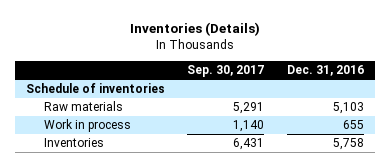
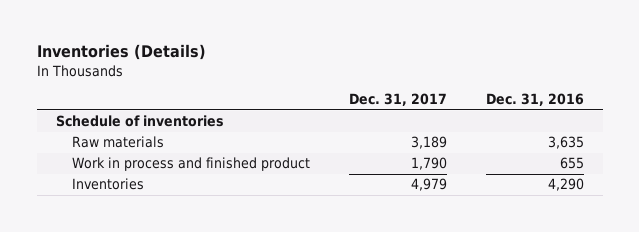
[187,65,265,78] Sep. 30, 2017 -> none
none -> [348,93,447,107] Dec. 31, 2017
[332,102,364,115] 5,103 -> [547,136,584,150] 3,635
[44,119,132,133] Work in process -> [72,157,311,172] Work in process and finished product
[332,138,364,151] 5,758 -> [547,178,584,192] 4,290

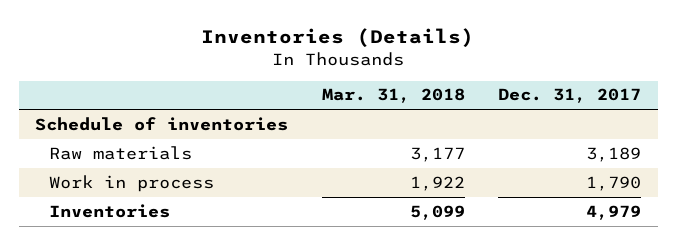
[485,93,584,107] Dec. 31, 2016 -> none
none -> [321,88,465,104] Mar. 31, 2018
[72,157,311,172] Work in process and finished product -> [48,174,214,192] Work in process

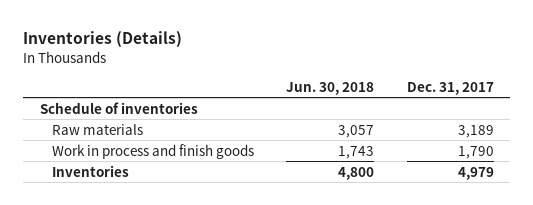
[321,88,465,104] Mar. 31, 2018 -> none
none -> [286,81,375,95] Jun. 30, 2018
[48,174,214,192] Work in process -> [51,143,254,159] Work in process and finish goods

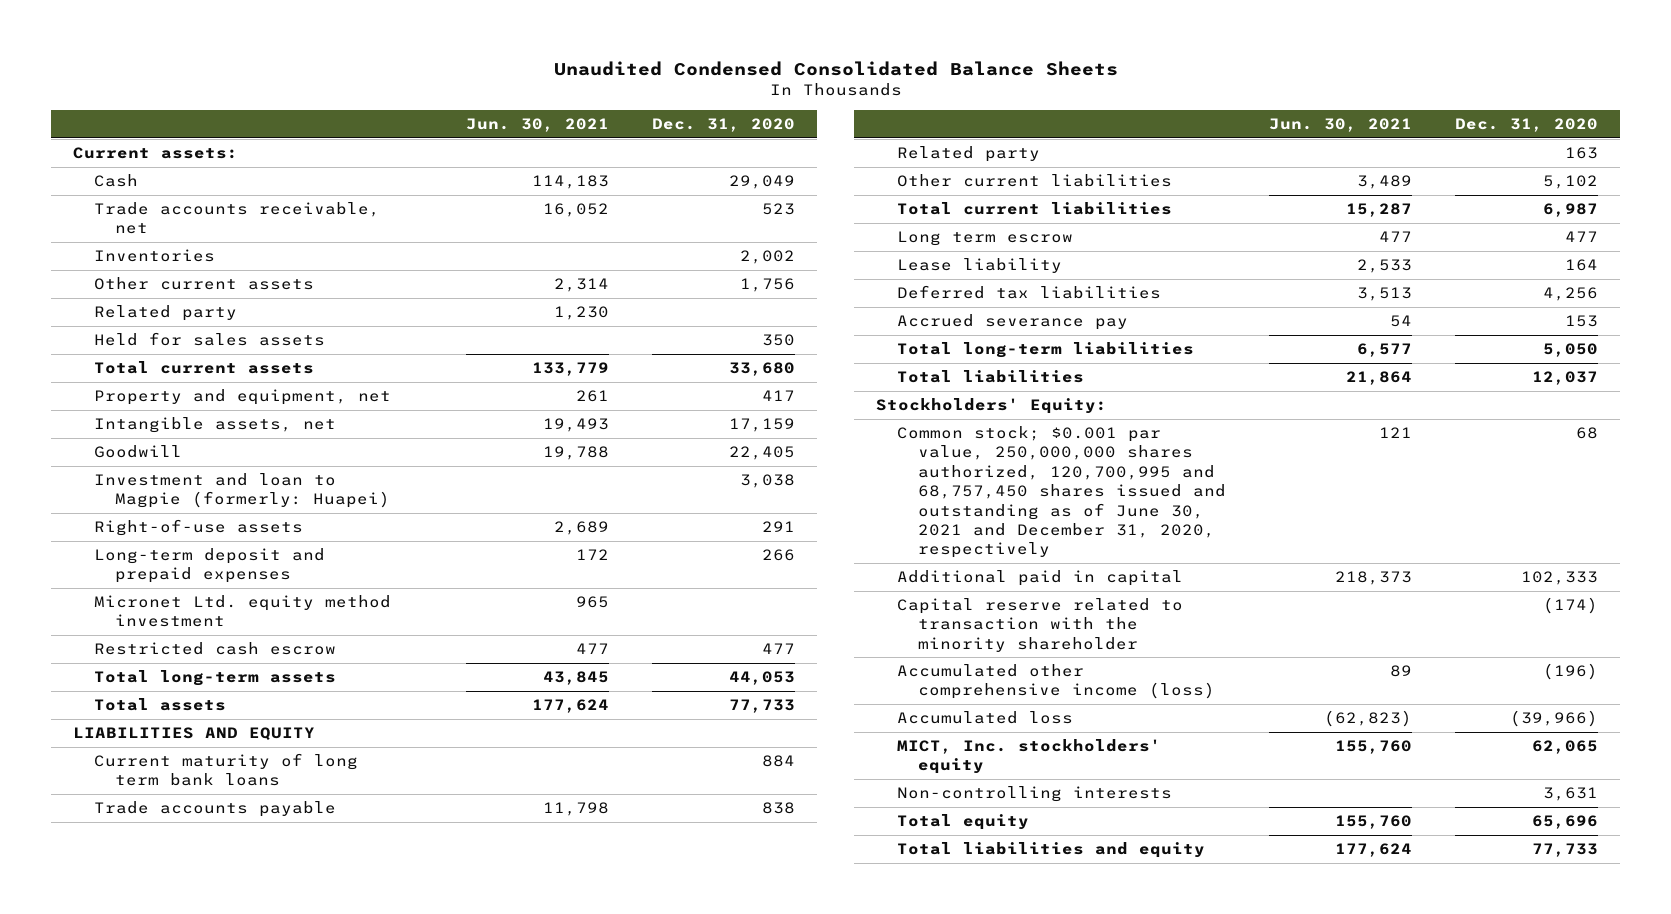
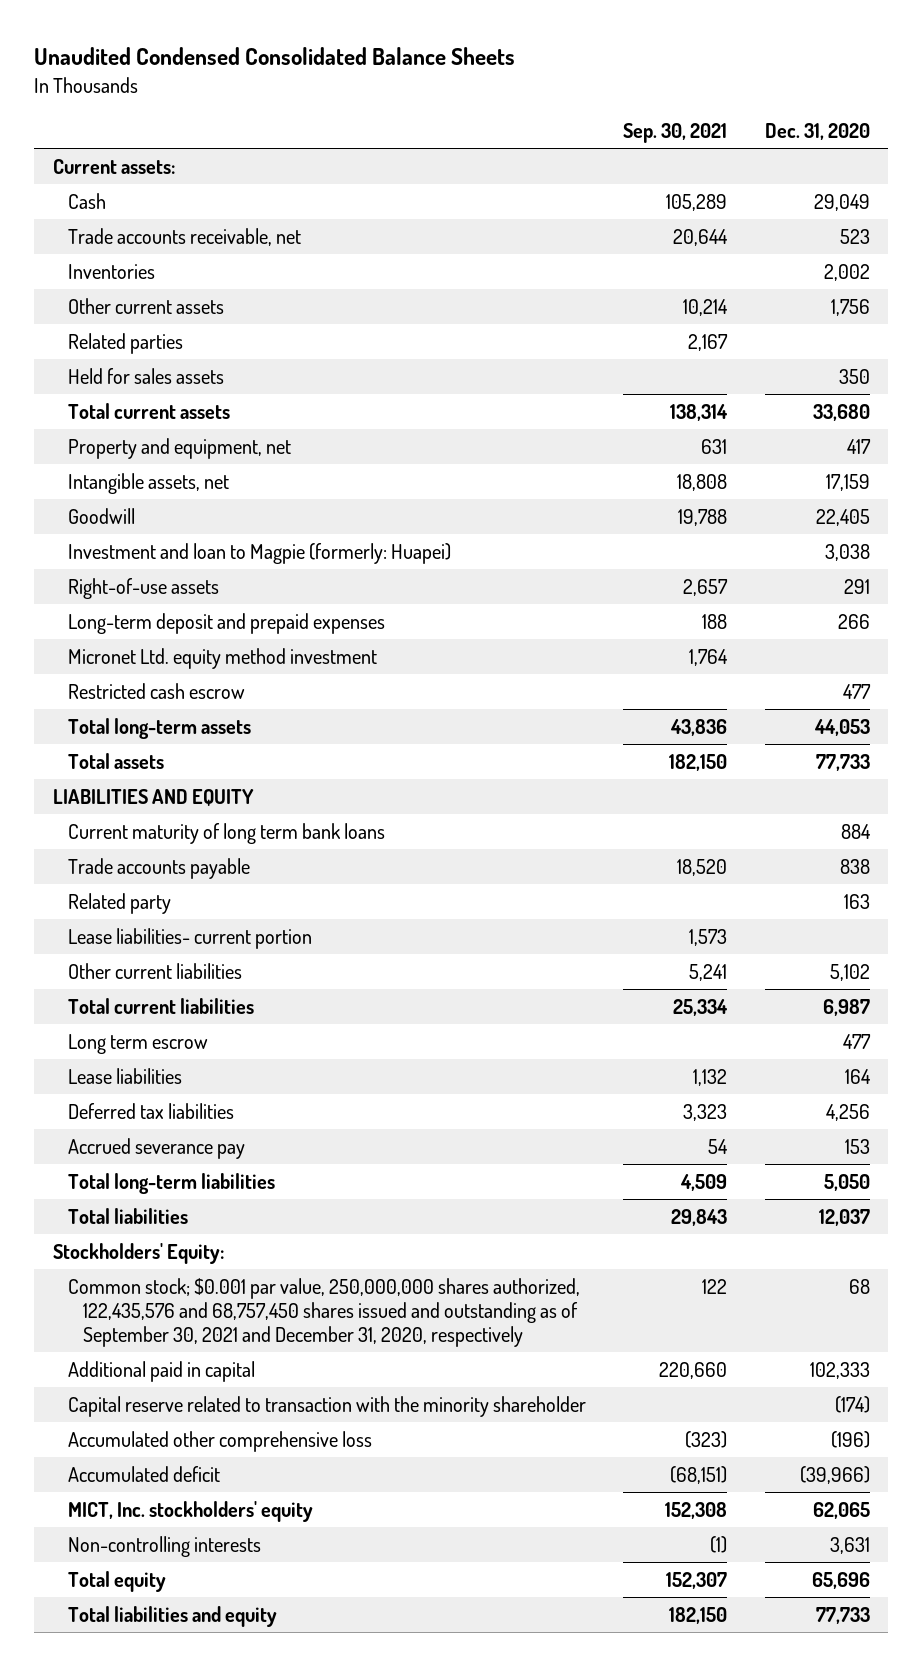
[466,117,610,132] Jun. 30, 2021 -> none
none -> [623,122,728,143] Sep. 30, 2021
[94,305,238,322] Related party -> [67,333,183,355] Related parties
none -> [67,928,312,950] Lease liabilities- current portion
[897,258,1063,274] Lease liability -> [67,1068,182,1085] Lease liabilities
[897,426,1227,559] Common stock; $0.001 par value, 250,000,000 shares authorized, 120,700,995 and 68,757,450 shares issued and outstanding as of June 30, 2021 and December 31, 2020, respectively -> [67,1278,580,1347] Common stock; $0.001 par value, 250,000,000 shares authorized, 122,435,576 and 68,757,450 shares issued and outstanding as of September 30, 2021 and December 31, 2020, respectively
[897,664,1216,700] Accumulated other comprehensive income (loss) -> [67,1431,372,1453] Accumulated other comprehensive loss
[897,711,1074,725] Accumulated loss -> [67,1466,220,1483] Accumulated deficit

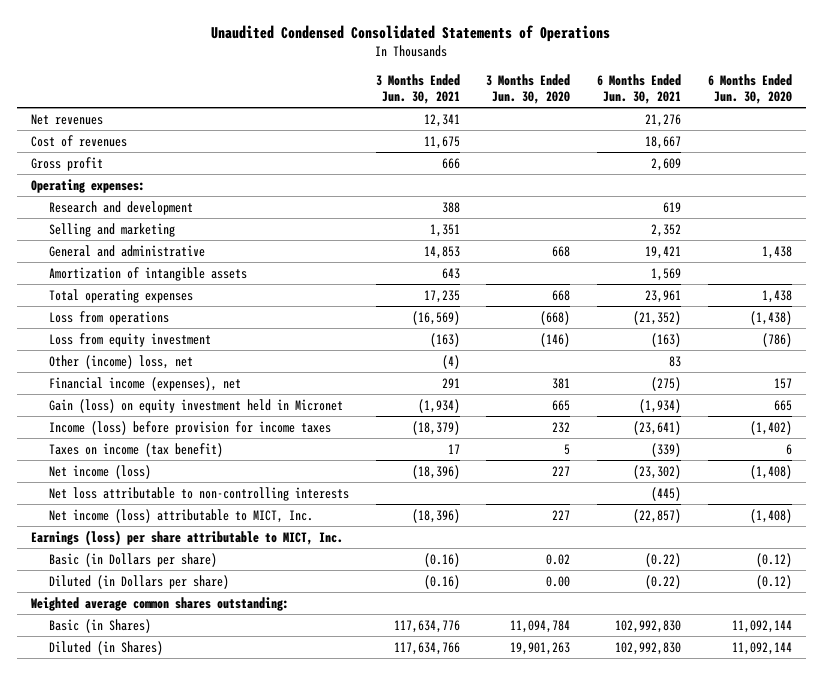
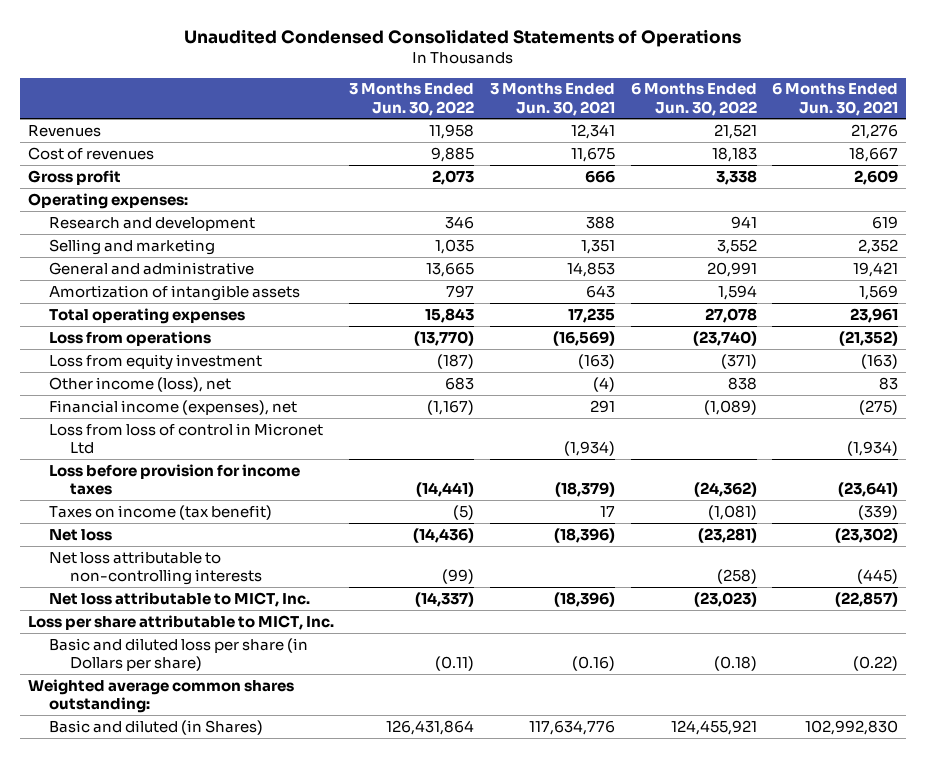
[486,74,571,104] 3 Months Ended Jun. 30, 2020 -> none
[708,74,793,104] 6 Months Ended Jun. 30, 2020 -> none
none -> [349,83,475,116] 3 Months Ended Jun. 30, 2022
none -> [630,82,757,116] 6 Months Ended Jun. 30, 2022
[30,113,103,125] Net revenues -> [27,124,101,137] Revenues
[48,354,193,369] Other (income) loss, net -> [48,376,231,392] Other income (loss), net
[48,398,343,413] Gain (loss) on equity investment held in Micronet -> [48,422,323,454] Loss from loss of control in Micronet Ltd
[48,420,331,435] Income (loss) before provision for income taxes -> [48,463,300,495] Loss before provision for income taxes
[48,464,151,479] Net income (loss) -> [48,528,112,541] Net loss
[48,574,229,589] Diluted (in Dollars per share) -> none
[48,508,313,523] Net income (loss) attributable to MICT, Inc. -> [48,591,310,607] Net loss attributable to MICT, Inc.
[30,529,343,546] Earnings (loss) per share attributable to MICT, Inc. -> [27,614,334,630] Loss per share attributable to MICT, Inc.
[48,552,217,567] Basic (in Dollars per share) -> [48,637,308,671] Basic and diluted loss per share (in Dollars per share)
[48,640,163,655] Diluted (in Shares) -> none
[48,618,151,633] Basic (in Shares) -> [48,719,263,735] Basic and diluted (in Shares)

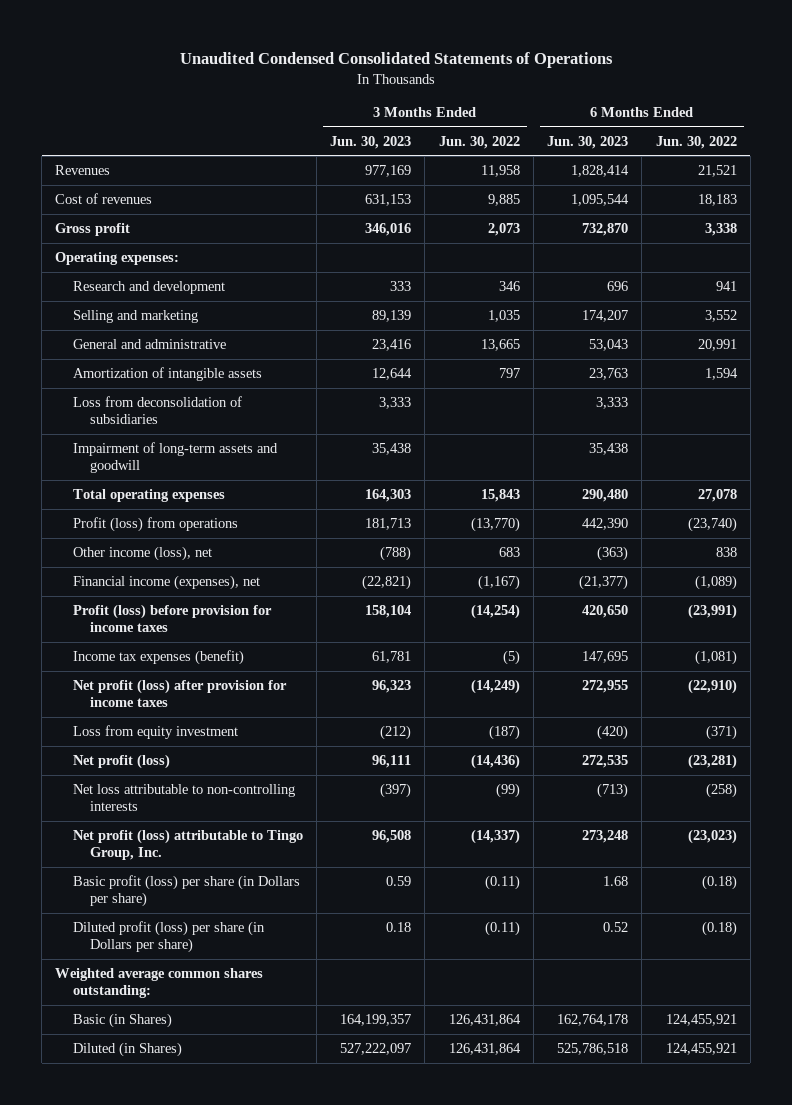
[490,83,616,116] 3 Months Ended Jun. 30, 2021 -> none
[772,82,899,116] 6 Months Ended Jun. 30, 2021 -> none
none -> [330,135,412,149] Jun. 30, 2023
none -> [547,135,629,149] Jun. 30, 2023
none -> [72,395,242,425] Loss from deconsolidation of subsidiaries
none -> [72,441,278,474] Impairment of long-term assets and goodwill
[48,330,211,346] Loss from operations -> [72,516,238,532] Profit (loss) from operations
[48,422,323,454] Loss from loss of control in Micronet Ltd -> none
[48,463,300,495] Loss before provision for income taxes -> [72,603,272,633] Profit (loss) before provision for income taxes
[416,481,475,497] (14,441) -> [470,603,520,619] (14,254)
[693,481,757,497] (24,362) -> [687,603,737,619] (23,991)
[48,504,272,520] Taxes on income (tax benefit) -> [72,649,244,665] Income tax expenses (benefit)
none -> [72,678,287,708] Net profit (loss) after provision for income taxes
[48,353,262,370] Loss from equity investment -> [72,724,238,739] Loss from equity investment
[48,528,112,541] Net loss -> [72,753,170,769] Net profit (loss)
[27,614,334,630] Loss per share attributable to MICT, Inc. -> none
[48,591,310,607] Net loss attributable to MICT, Inc. -> [72,828,303,861] Net profit (loss) attributable to Tingo Group, Inc.
[48,637,308,671] Basic and diluted loss per share (in Dollars per share) -> [72,874,300,908] Basic profit (loss) per share (in Dollars per share)
none -> [72,920,265,954] Diluted profit (loss) per share (in Dollars per share)
[48,719,263,735] Basic and diluted (in Shares) -> [72,1012,172,1028] Basic (in Shares)
none -> [72,1041,182,1057] Diluted (in Shares)

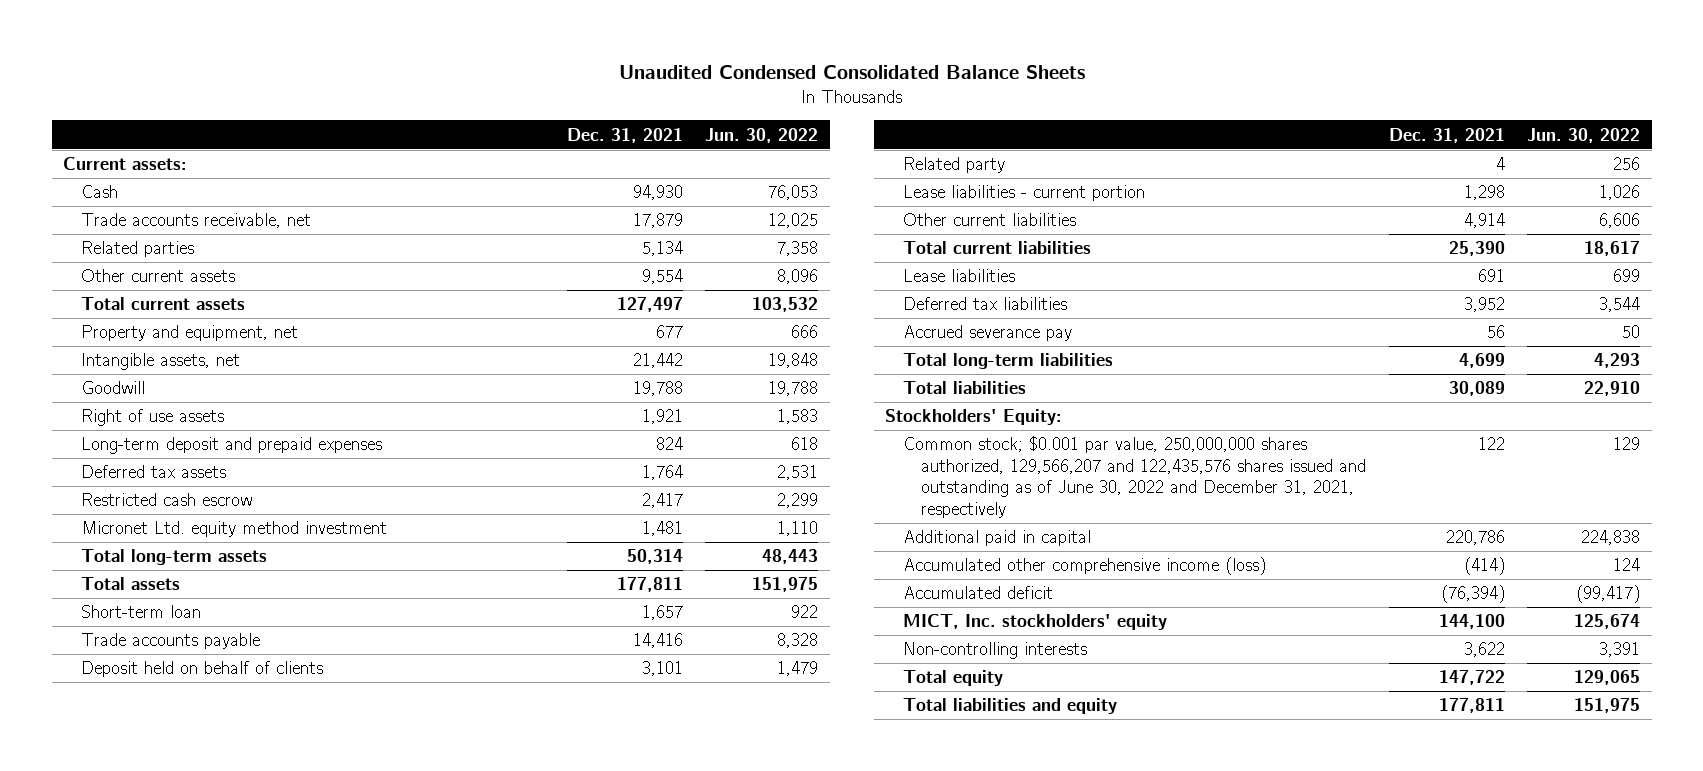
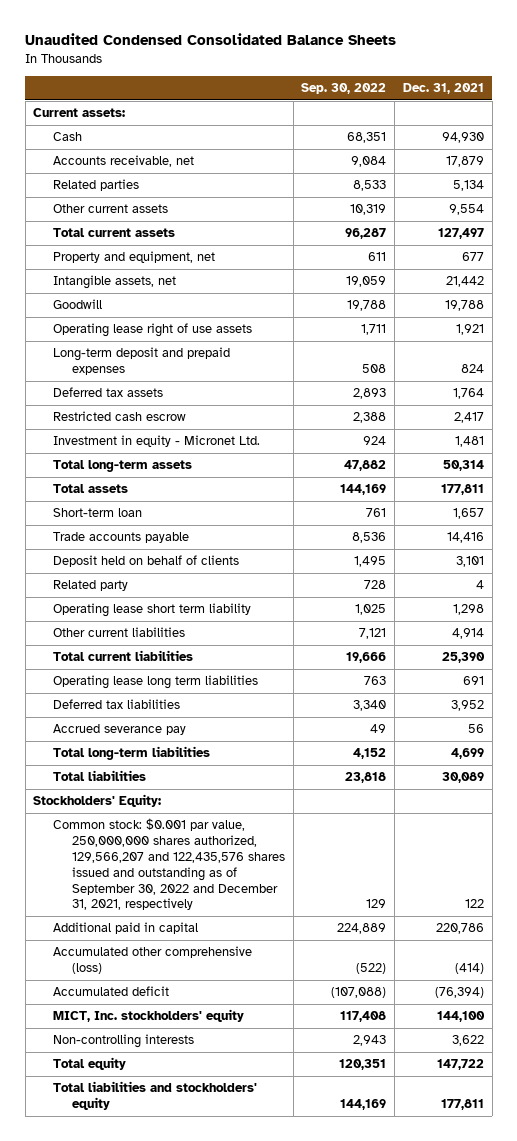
[705,127,819,143] Jun. 30, 2022 -> none
none -> [301,83,387,95] Sep. 30, 2022
[81,213,312,229] Trade accounts receivable, net -> [52,155,194,168] Accounts receivable, net
[81,409,225,427] Right of use assets -> [52,323,252,338] Operating lease right of use assets
[81,521,388,538] Micronet Ltd. equity method investment -> [52,435,260,448] Investment in equity - Micronet Ltd.
[903,185,1146,202] Lease liabilities - current portion -> [52,603,251,618] Operating lease short term liability
[903,269,1016,283] Lease liabilities -> [52,675,258,690] Operating lease long term liabilities
[903,436,1367,518] Common stock; $0.001 par value, 250,000,000 shares authorized, 129,566,207 and 122,435,576 shares issued and outstanding as of June 30, 2022 and December 31, 2021, respectively -> [52,818,286,911] Common stock: $0.001 par value, 250,000,000 shares authorized, 129,566,207 and 122,435,576 shares issued and outstanding as of September 30, 2022 and December 31, 2021, respectively
[903,557,1267,576] Accumulated other comprehensive income (loss) -> [52,946,252,975] Accumulated other comprehensive (loss)
[903,698,1118,715] Total liabilities and equity -> [52,1081,257,1111] Total liabilities and stockholders' equity

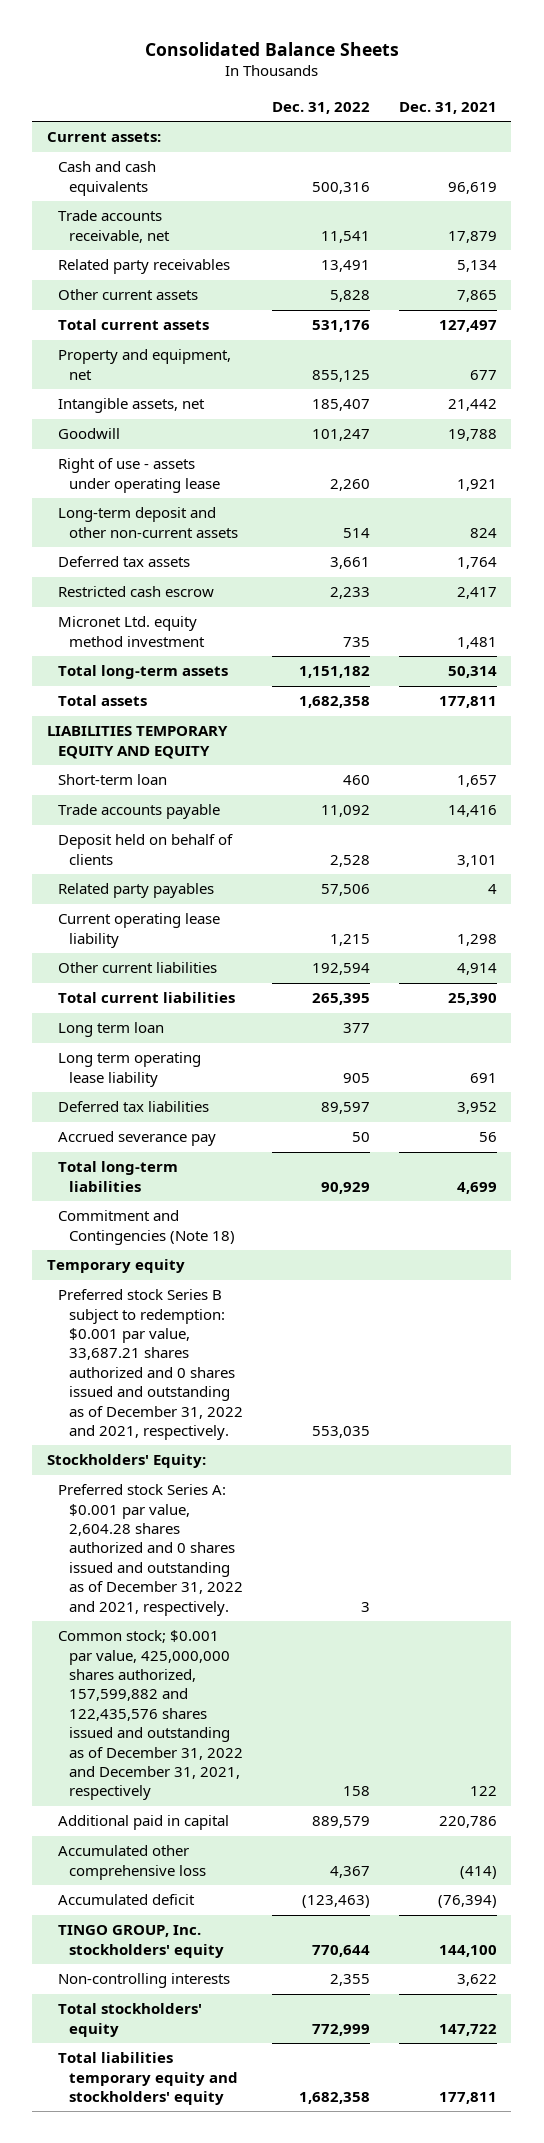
[25,33,397,46] Unaudited Condensed Consolidated Balance Sheets -> [144,41,399,56] Consolidated Balance Sheets
[301,83,387,95] Sep. 30, 2022 -> none
none -> [271,101,370,114] Dec. 31, 2022
[52,132,82,142] Cash -> none
none -> [57,161,156,196] Cash and cash equivalents
[52,155,194,168] Accounts receivable, net -> [57,210,170,243] Trade accounts receivable, net
[52,179,139,192] Related parties -> [57,259,230,275] Related party receivables
[448,204,484,216] 9,554 -> [456,290,497,303] 7,865
[52,323,252,338] Operating lease right of use assets -> [57,458,220,493] Right of use - assets under operating lease
[52,347,230,376] Long-term deposit and prepaid expenses -> [57,507,238,538] Long-term deposit and other non-current assets
[52,435,260,448] Investment in equity - Micronet Ltd. -> [57,616,205,647] Micronet Ltd. equity method investment
none -> [46,726,228,759] LIABILITIES TEMPORARY EQUITY AND EQUITY
[52,580,128,592] Related party -> [57,883,214,899] Related party payables
[52,603,251,618] Operating lease short term liability -> [57,913,220,948] Current operating lease liability
none -> [57,1022,164,1038] Long term loan
[52,675,258,690] Operating lease long term liabilities -> [57,1052,201,1087] Long term operating lease liability
[52,770,146,782] Total liabilities -> none
none -> [57,1210,235,1245] Commitment and Contingencies (Note 18)
none -> [46,1259,185,1274] Temporary equity
none -> [57,1289,243,1441] Preferred stock Series B subject to redemption: $0.001 par value, 33,687.21 shares authorized and 0 shares issued and outstanding as of December 31, 2022 and 2021, respectively.
none -> [57,1484,243,1616] Preferred stock Series A: $0.001 par value, 2,604.28 shares authorized and 0 shares issued and outstanding as of December 31, 2022 and 2021, respectively.
[52,818,286,911] Common stock: $0.001 par value, 250,000,000 shares authorized, 129,566,207 and 122,435,576 shares issued and outstanding as of September 30, 2022 and December 31, 2021, respectively -> [57,1630,243,1801] Common stock; $0.001 par value, 425,000,000 shares authorized, 157,599,882 and 122,435,576 shares issued and outstanding as of December 31, 2022 and December 31, 2021, respectively
[52,946,252,975] Accumulated other comprehensive (loss) -> [57,1845,206,1880] Accumulated other comprehensive loss
[52,1009,244,1023] MICT, Inc. stockholders' equity -> [57,1925,224,1958] TINGO GROUP, Inc. stockholders' equity
[52,1057,126,1071] Total equity -> [57,2003,202,2037] Total stockholders' equity
[52,1081,257,1111] Total liabilities and stockholders' equity -> [57,2052,238,2106] Total liabilities temporary equity and stockholders' equity

